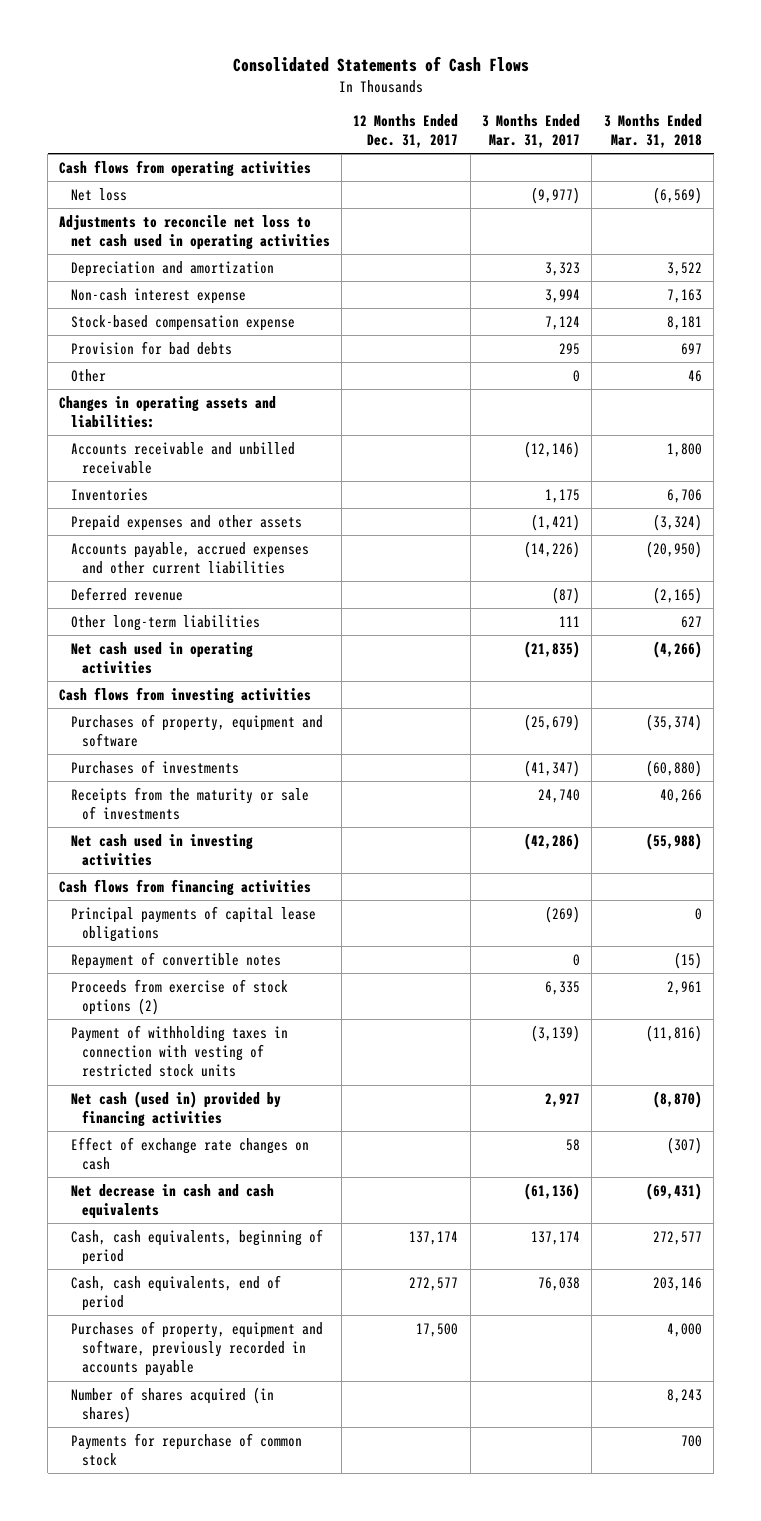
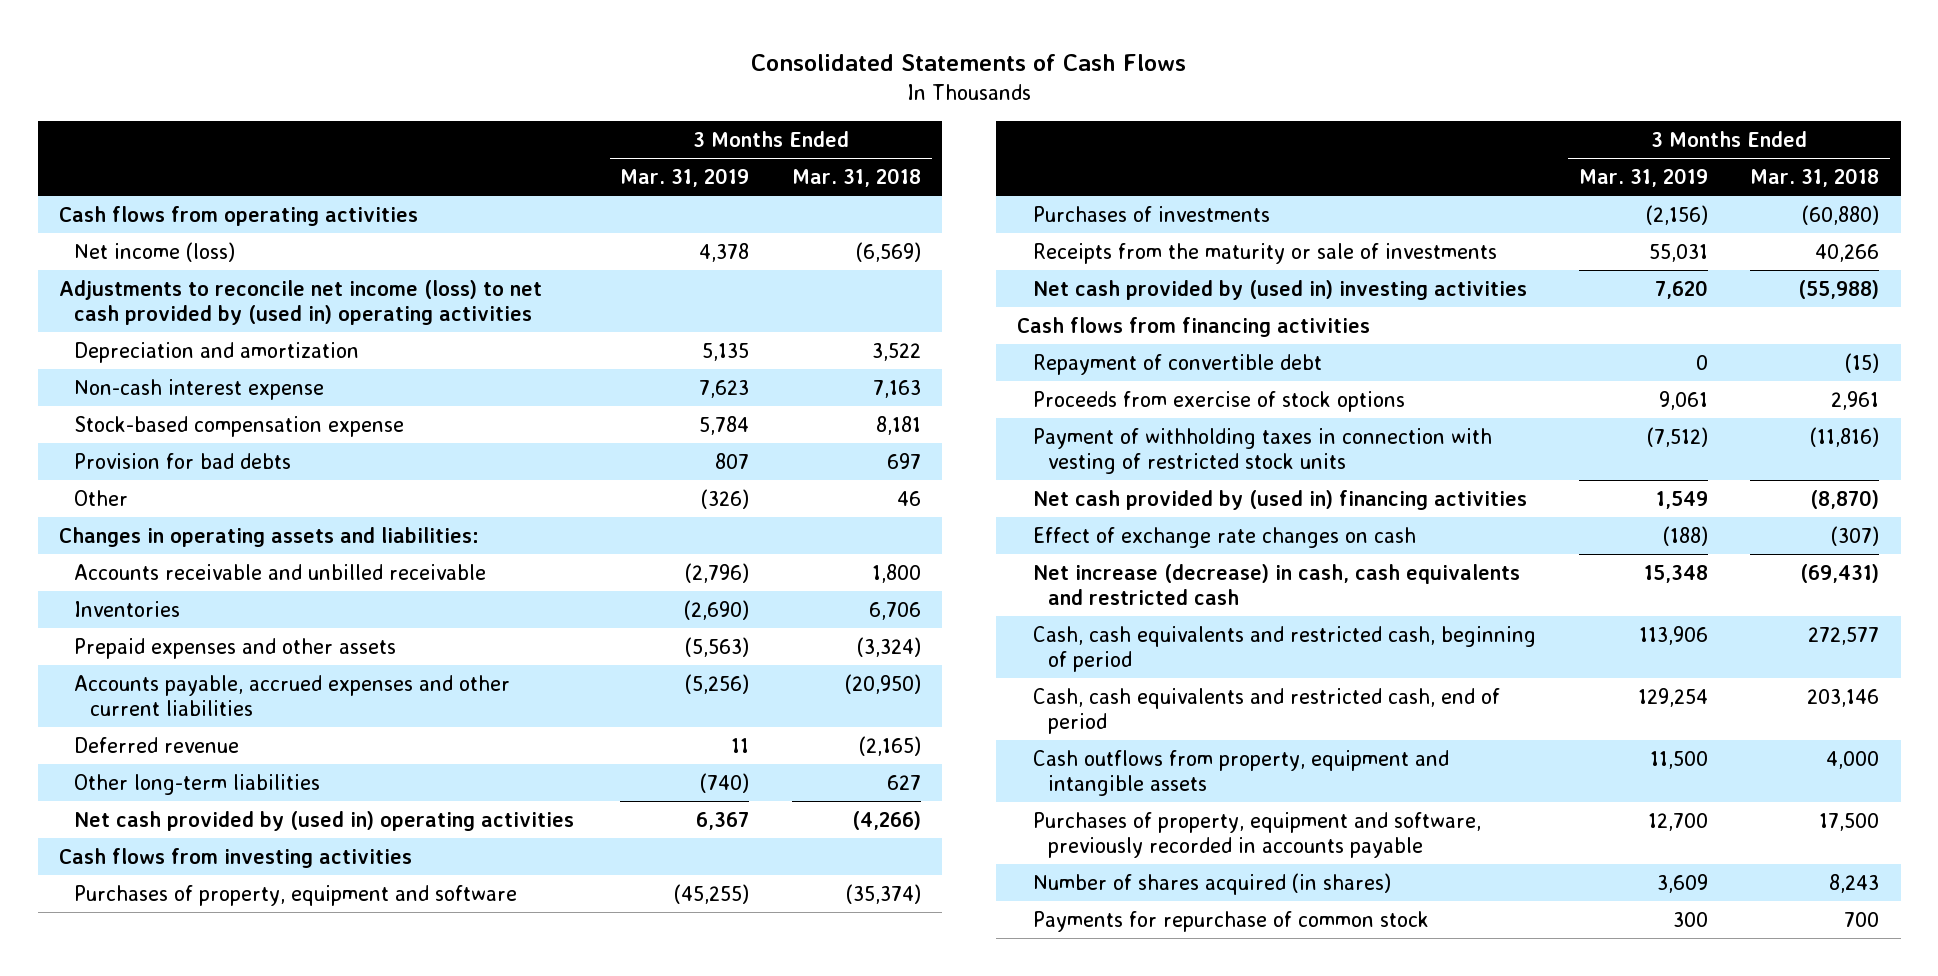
[353,113,459,149] 12 Months Ended Dec. 31, 2017 -> none
[482,113,581,149] 3 Months Ended Mar. 31, 2017 -> none
none -> [620,168,750,188] Mar. 31, 2019
[70,187,127,201] Net loss -> [74,241,236,262] Net income (loss)
[59,214,330,251] Adjustments to reconcile net loss to net cash used in operating activities -> [59,279,543,325] Adjustments to reconcile net income (loss) to net cash provided by (used in) operating activities
[70,641,253,675] Net cash used in operating activities -> [74,810,575,831] Net cash provided by (used in) operating activities
[70,833,253,867] Net cash used in investing activities -> [1032,279,1527,300] Net cash provided by (used in) investing activities
[70,905,316,943] Principal payments of capital lease obligations -> none
[70,951,281,969] Repayment of convertible notes -> [1032,353,1322,375] Repayment of convertible debt
[70,978,288,1016] Proceeds from exercise of stock options (2) -> [1032,390,1405,412] Proceeds from exercise of stock options
[70,1090,281,1128] Net cash (used in) provided by financing activities -> [1032,489,1527,510] Net cash provided by (used in) financing activities
[70,1183,274,1220] Net decrease in cash and cash equivalents -> [1032,563,1520,605] Net increase (decrease) in cash, cash equivalents and restricted cash
[70,1228,323,1266] Cash, cash equivalents, beginning of period -> [1032,625,1536,672] Cash, cash equivalents and restricted cash, beginning of period
[70,1274,281,1312] Cash, cash equivalents, end of period -> [1032,687,1500,734] Cash, cash equivalents and restricted cash, end of period
none -> [1032,749,1449,796] Cash outflows from property, equipment and intangible assets
[666,1322,702,1337] 4,000 -> [1819,812,1880,831] 17,500

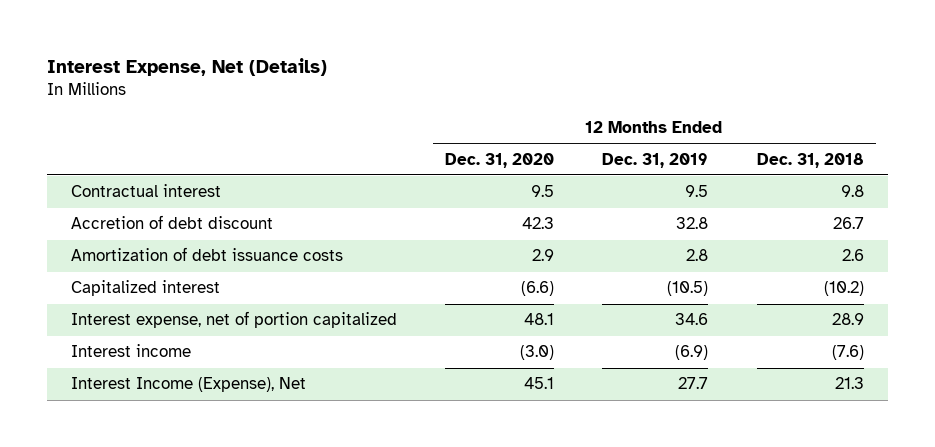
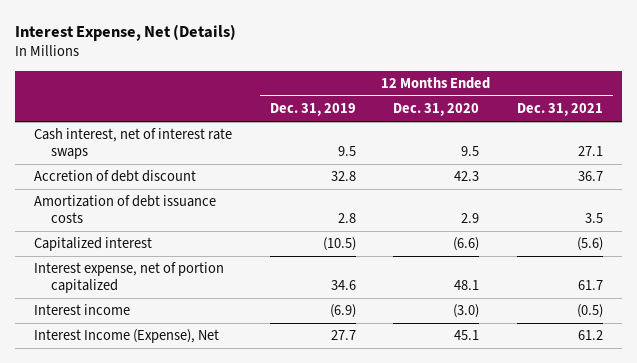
[756,152,864,168] Dec. 31, 2018 -> none
none -> [517,103,604,117] Dec. 31, 2021
[71,184,222,198] Contractual interest -> [33,128,232,160] Cash interest, net of interest rate swaps

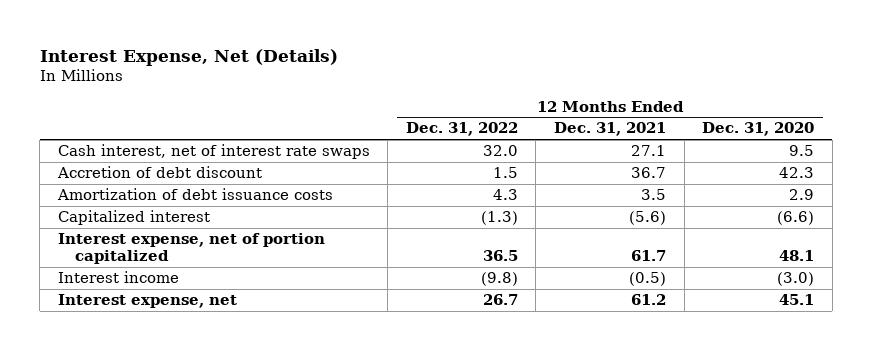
[269,103,356,117] Dec. 31, 2019 -> none
none -> [405,122,518,137] Dec. 31, 2022
[33,329,219,344] Interest Income (Expense), Net -> [57,294,237,309] Interest expense, net

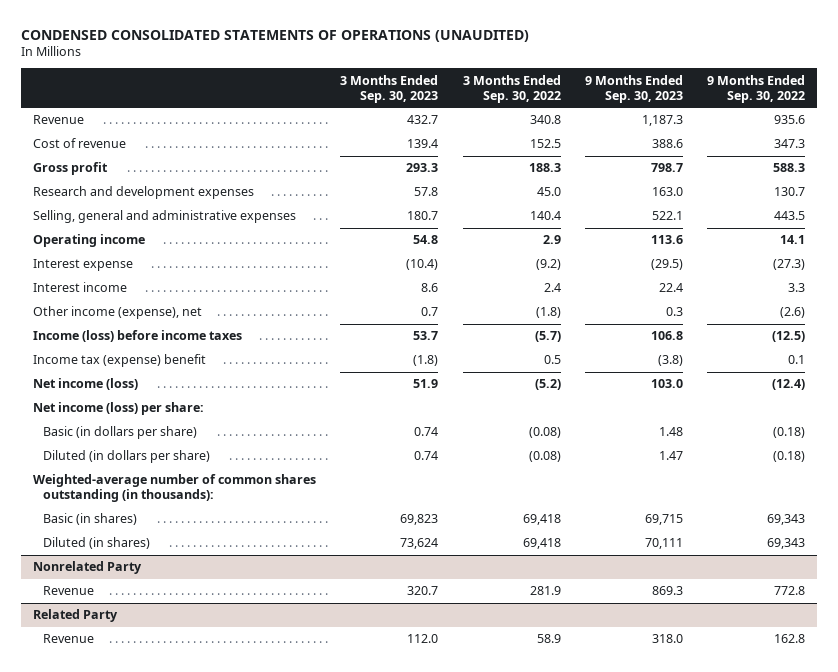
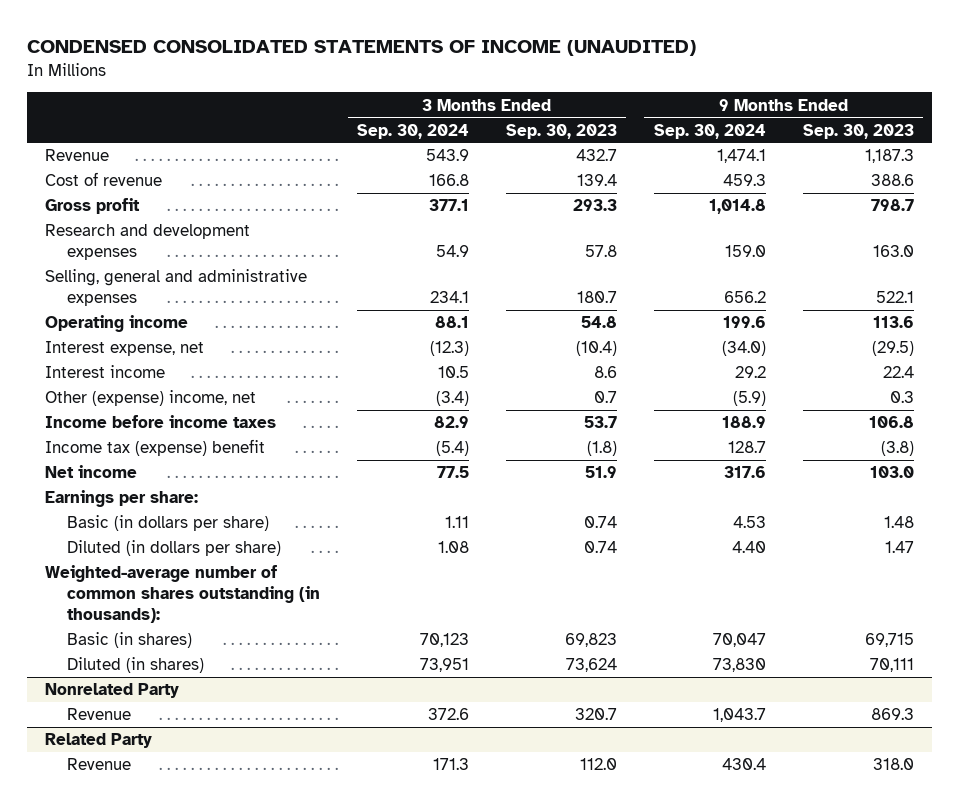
[20,29,529,42] CONDENSED CONSOLIDATED STATEMENTS OF OPERATIONS (UNAUDITED) -> [26,39,696,56] CONDENSED CONSOLIDATED STATEMENTS OF INCOME (UNAUDITED)
[462,74,561,103] 3 Months Ended Sep. 30, 2022 -> none
[707,74,806,103] 9 Months Ended Sep. 30, 2022 -> none
none -> [356,123,469,139] Sep. 30, 2024
none -> [653,123,766,139] Sep. 30, 2024
[32,259,133,272] Interest expense -> [45,341,205,357] Interest expense, net
[32,306,202,320] Other income (expense), net -> [45,390,257,407] Other (expense) income, net
[32,330,242,343] Income (loss) before income taxes -> [45,415,277,429] Income before income taxes
[32,378,138,391] Net income (loss) -> [45,465,138,479] Net income
[32,402,204,416] Net income (loss) per share: -> [45,490,199,508] Earnings per share:

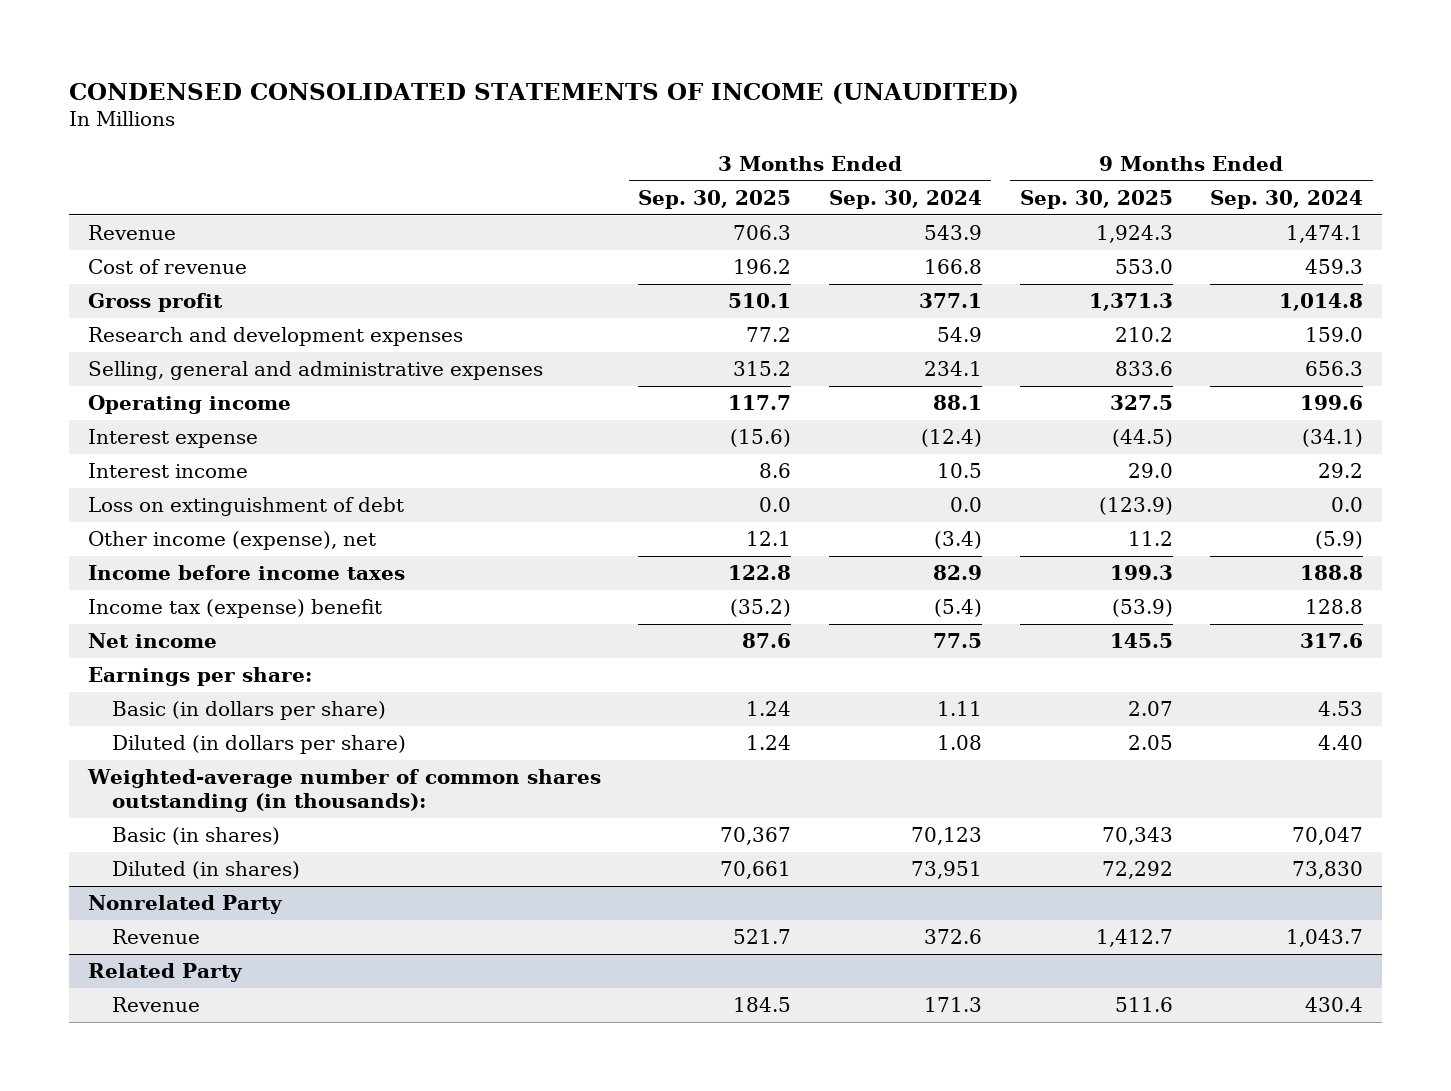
[505,123,617,139] Sep. 30, 2023 -> none
[802,123,914,139] Sep. 30, 2023 -> none
none -> [638,190,792,210] Sep. 30, 2025
none -> [1019,190,1173,210] Sep. 30, 2025
[723,291,766,304] 656.2 -> [1305,361,1364,377] 656.3
[45,341,205,357] Interest expense, net -> [87,429,258,449] Interest expense
[429,341,469,357] (12.3) -> [920,429,982,448] (12.4)
[721,341,766,357] (34.0) -> [1302,429,1364,448] (34.1)
none -> [87,497,404,517] Loss on extinguishment of debt
[45,390,257,407] Other (expense) income, net -> [87,531,376,551] Other income (expense), net
[721,416,766,429] 188.9 -> [1300,565,1364,581] 188.8
[727,441,766,454] 128.7 -> [1305,599,1364,615] 128.8

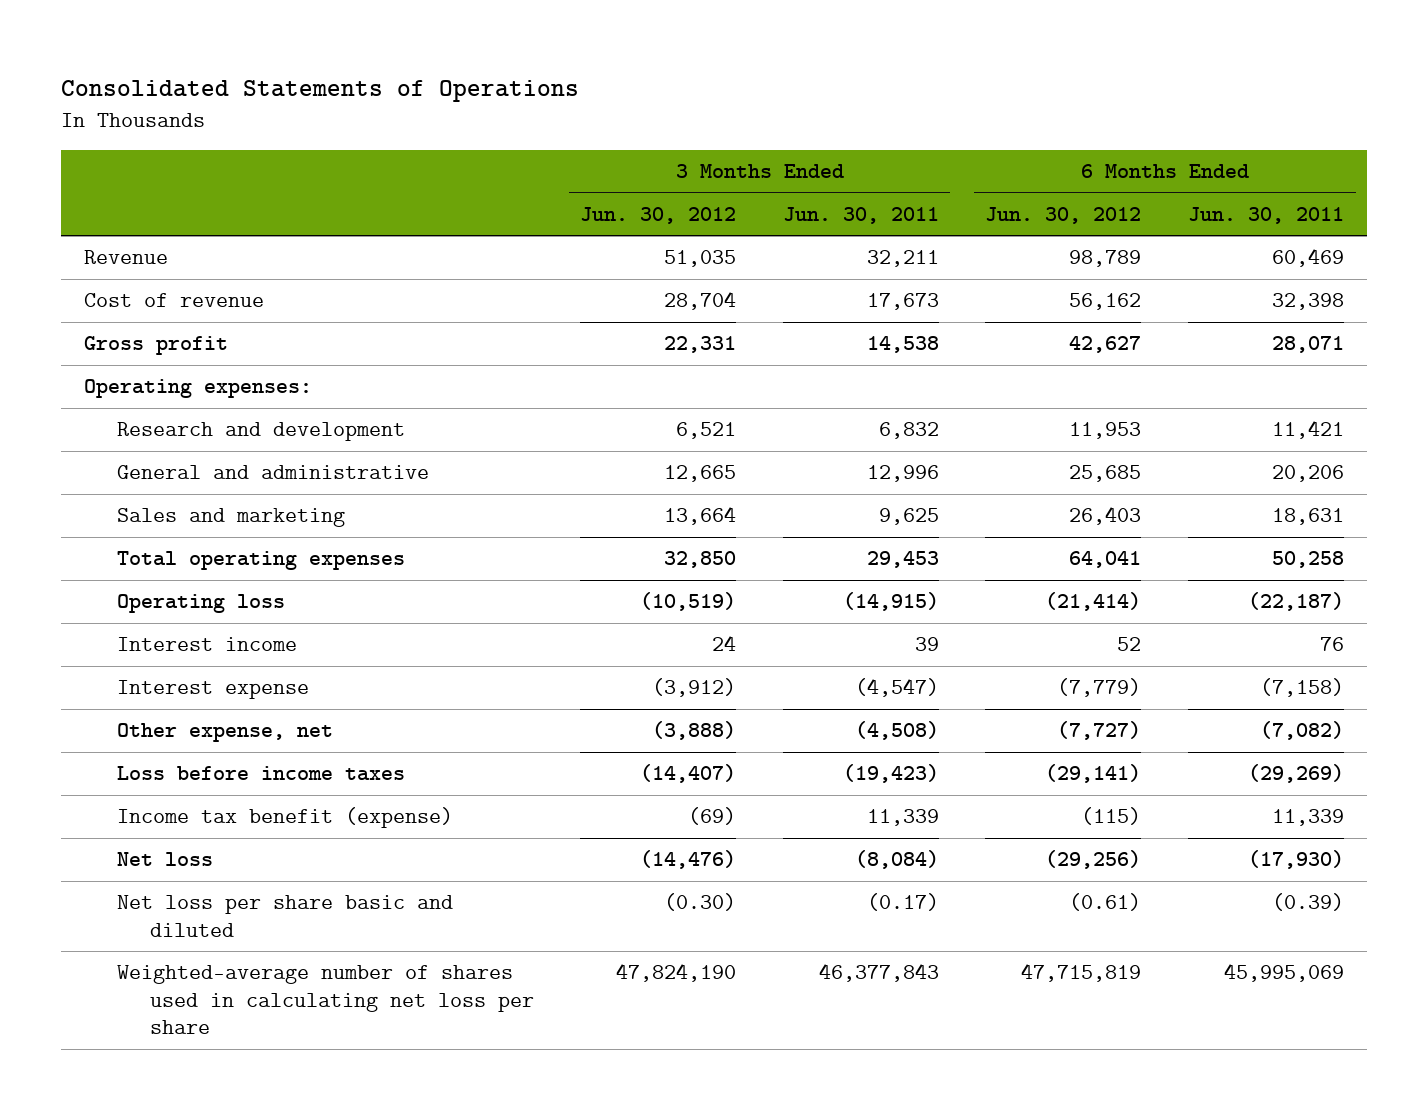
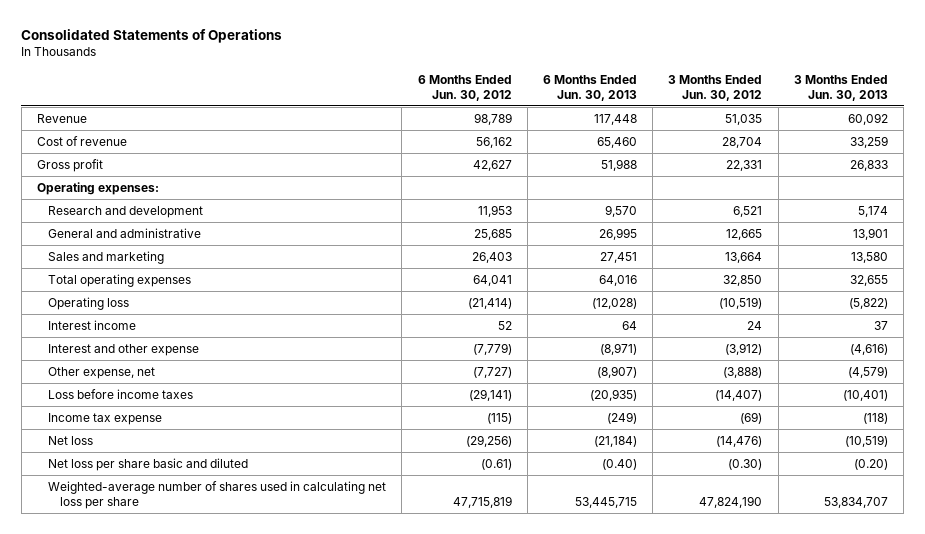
[782,206,939,224] Jun. 30, 2011 -> none
[1187,206,1344,224] Jun. 30, 2011 -> none
none -> [542,74,637,101] 6 Months Ended Jun. 30, 2013
none -> [793,74,888,101] 3 Months Ended Jun. 30, 2013
[117,680,310,700] Interest expense -> [48,343,200,356] Interest and other expense
[117,807,454,829] Income tax benefit (expense) -> [48,412,163,425] Income tax expense

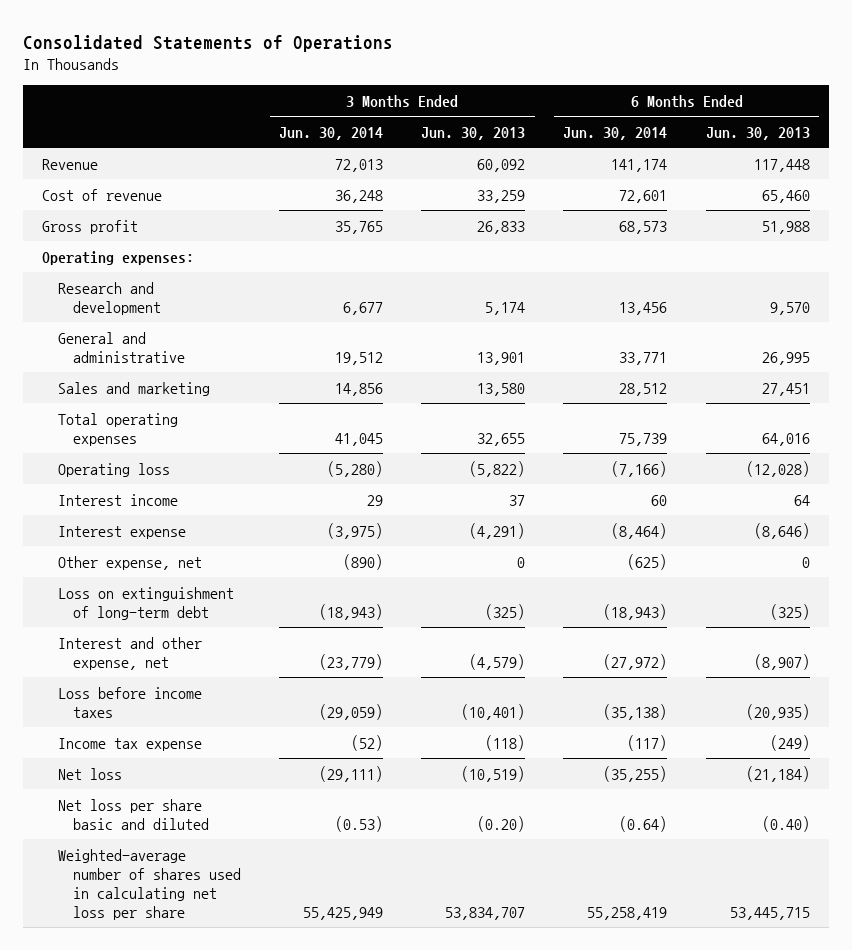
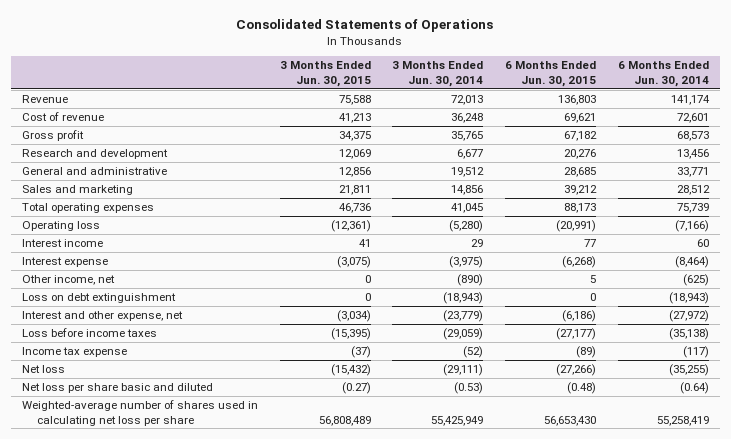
[421,126,526,140] Jun. 30, 2013 -> none
[705,126,810,140] Jun. 30, 2013 -> none
none -> [279,61,371,87] 3 Months Ended Jun. 30, 2015
none -> [505,61,597,87] 6 Months Ended Jun. 30, 2015
[42,250,195,265] Operating expenses: -> none
[57,555,202,570] Other expense, net -> [21,274,115,285] Other income, net
[57,586,234,620] Loss on extinguishment of long-term debt -> [21,292,176,303] Loss on debt extinguishment

